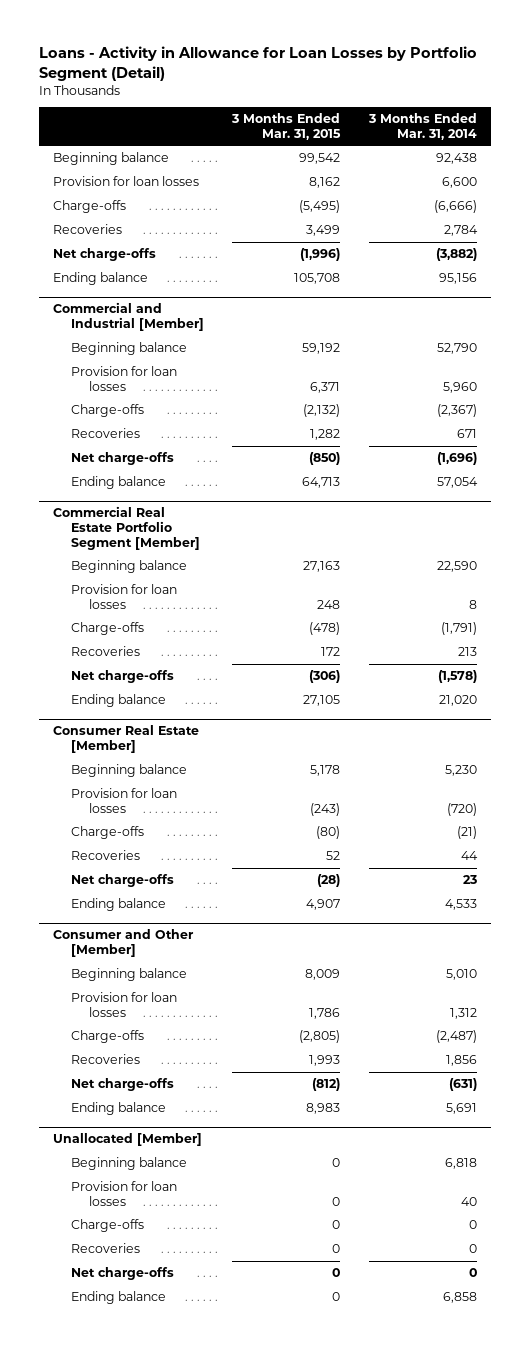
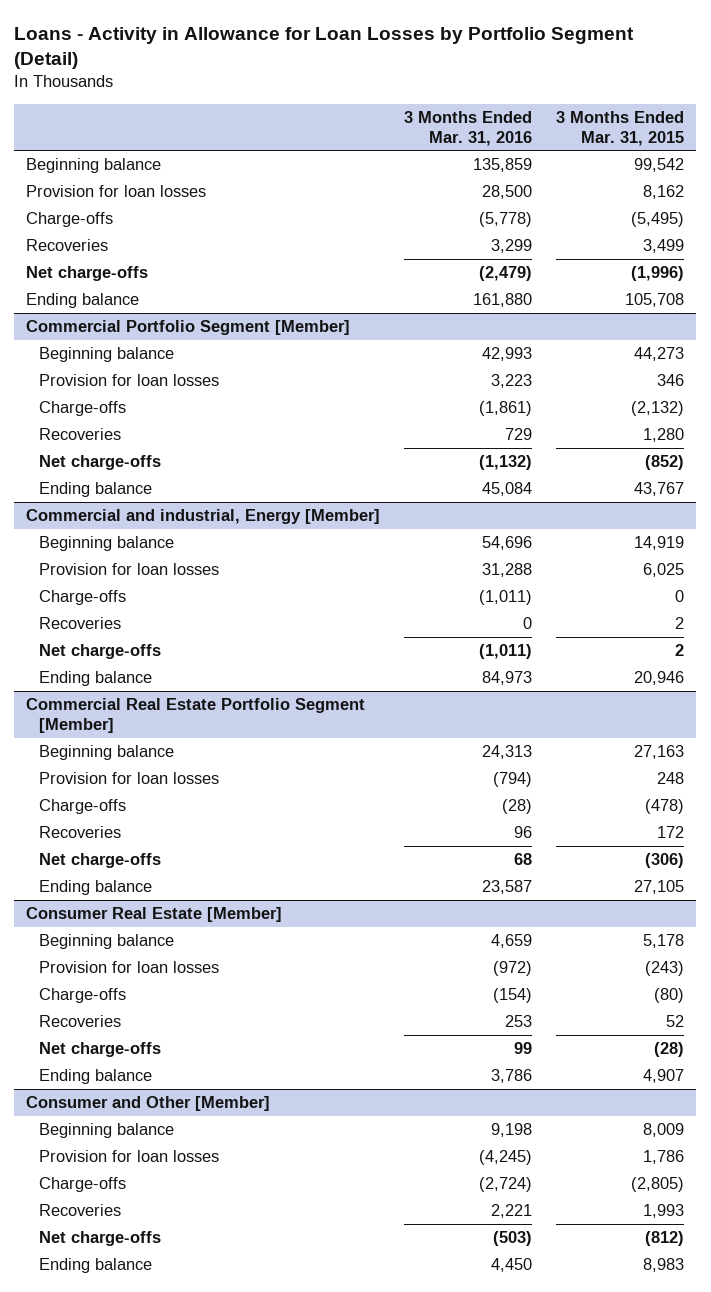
[368,113,478,140] 3 Months Ended Mar. 31, 2014 -> none
none -> [404,111,533,146] 3 Months Ended Mar. 31, 2016
[53,302,204,332] Commercial and Industrial [Member] -> [26,320,351,336] Commercial Portfolio Segment [Member]
[302,343,341,355] 59,192 -> [634,347,685,362] 44,273
[310,381,341,393] 6,371 -> [657,374,685,387] 346
[310,429,341,441] 1,282 -> [643,428,685,443] 1,280
[309,452,341,466] (850) -> [645,455,685,471] (852)
[302,477,341,489] 64,713 -> [634,482,685,497] 43,767
none -> [26,509,381,525] Commercial and industrial, Energy [Member]
none -> [39,536,175,552] Beginning balance
none -> [39,563,220,576] Provision for loan losses
none -> [39,590,127,606] Charge-offs
none -> [39,617,122,630] Recoveries
none -> [39,644,162,660] Net charge-offs
none -> [39,671,153,687] Ending balance
[53,1133,203,1147] Unallocated [Member] -> none
[70,1157,187,1171] Beginning balance -> none
[70,1181,177,1206] Provision for loan losses -> none
[70,1219,144,1233] Charge-offs -> none
[70,1243,140,1254] Recoveries -> none
[70,1267,174,1281] Net charge-offs -> none
[70,1291,166,1305] Ending balance -> none

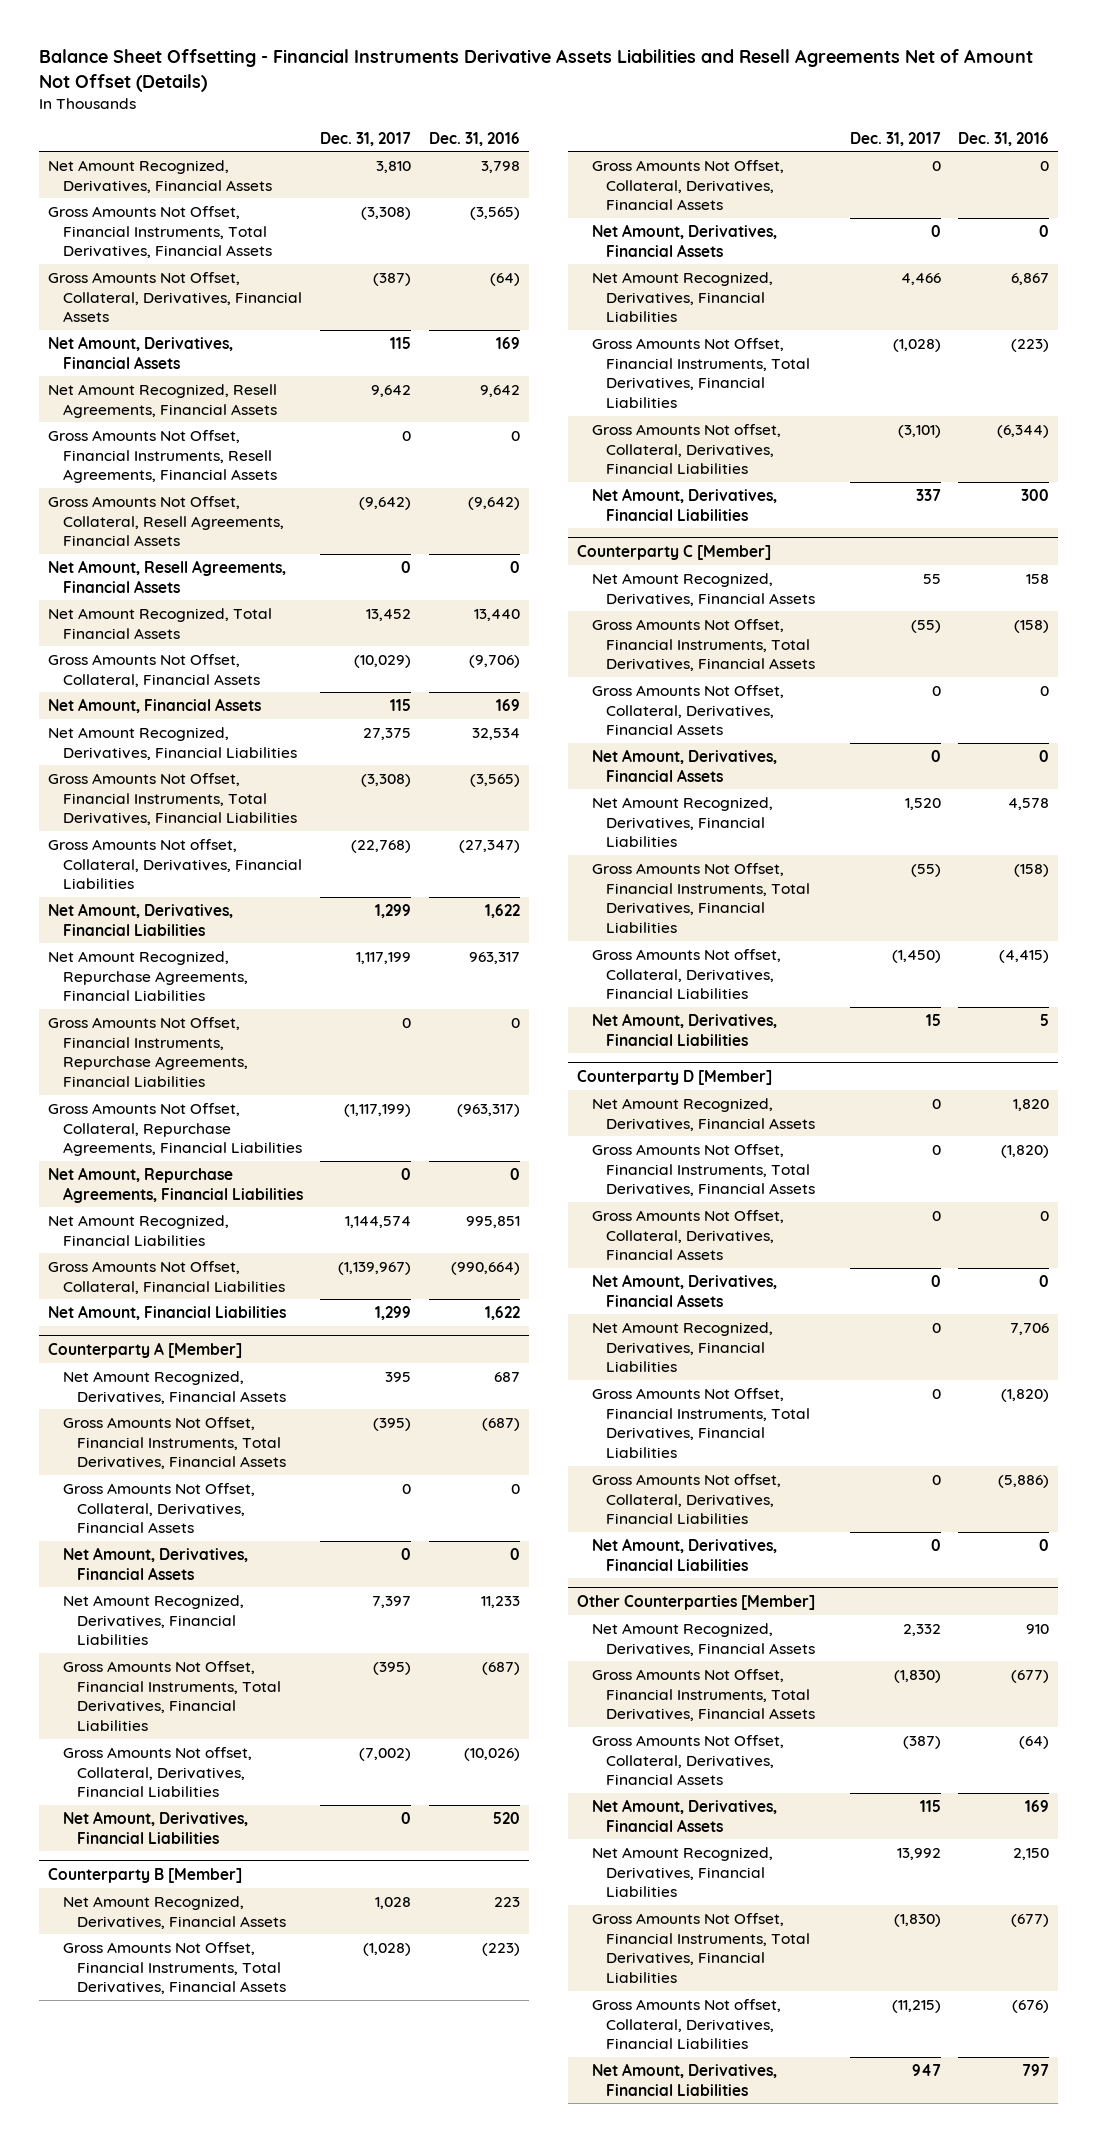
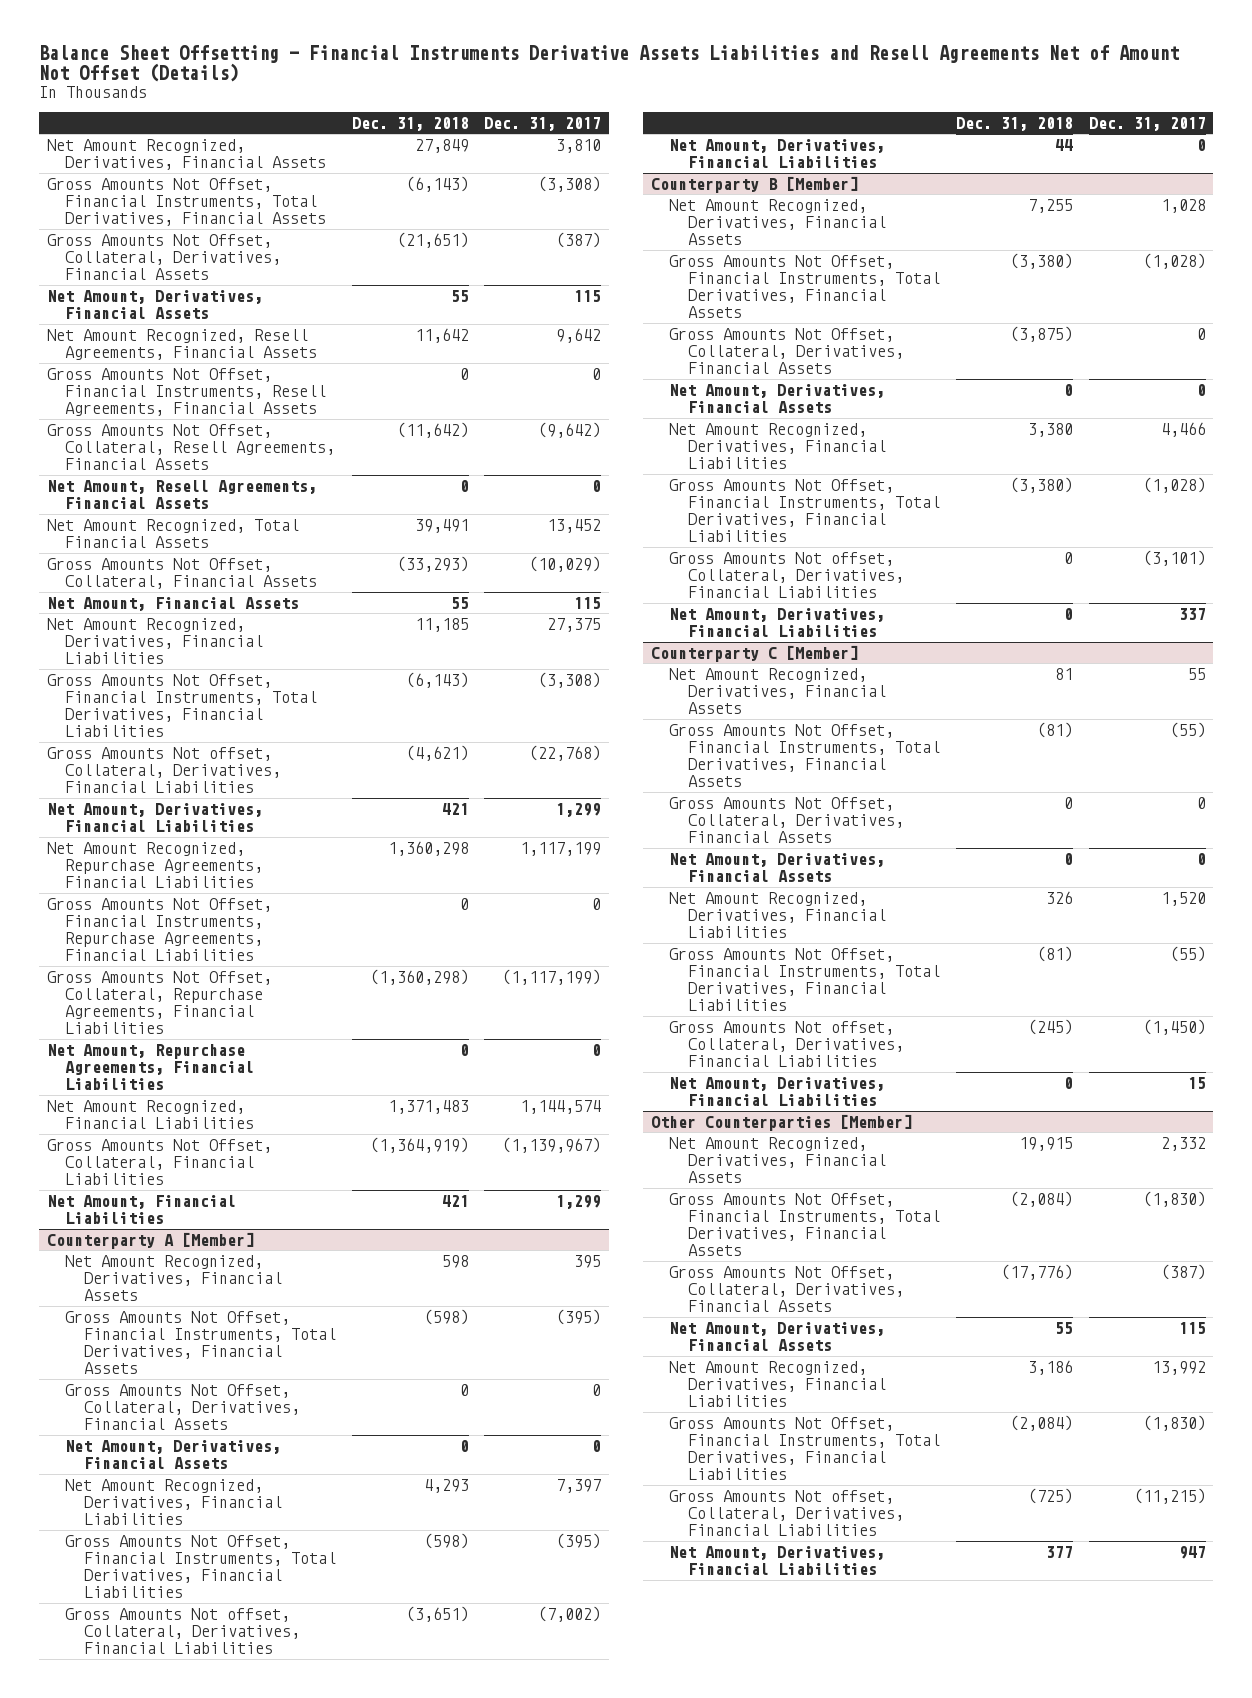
[429,131,521,146] Dec. 31, 2016 -> none
none -> [351,116,469,131] Dec. 31, 2018
[577,1069,773,1085] Counterparty D [Member] -> none
[591,1097,816,1131] Net Amount Recognized, Derivatives, Financial Assets -> none
[591,1143,816,1197] Gross Amounts Not Offset, Financial Instruments, Total Derivatives, Financial Assets -> none
[591,1209,784,1261] Gross Amounts Not Offset, Collateral, Derivatives, Financial Assets -> none
[591,1273,777,1307] Net Amount, Derivatives, Financial Assets -> none
[591,1321,773,1373] Net Amount Recognized, Derivatives, Financial Liabilities -> none
[591,1387,811,1459] Gross Amounts Not Offset, Financial Instruments, Total Derivatives, Financial Liabilities -> none
[591,1473,781,1525] Gross Amounts Not offset, Collateral, Derivatives, Financial Liabilities -> none
[591,1537,777,1571] Net Amount, Derivatives, Financial Liabilities -> none

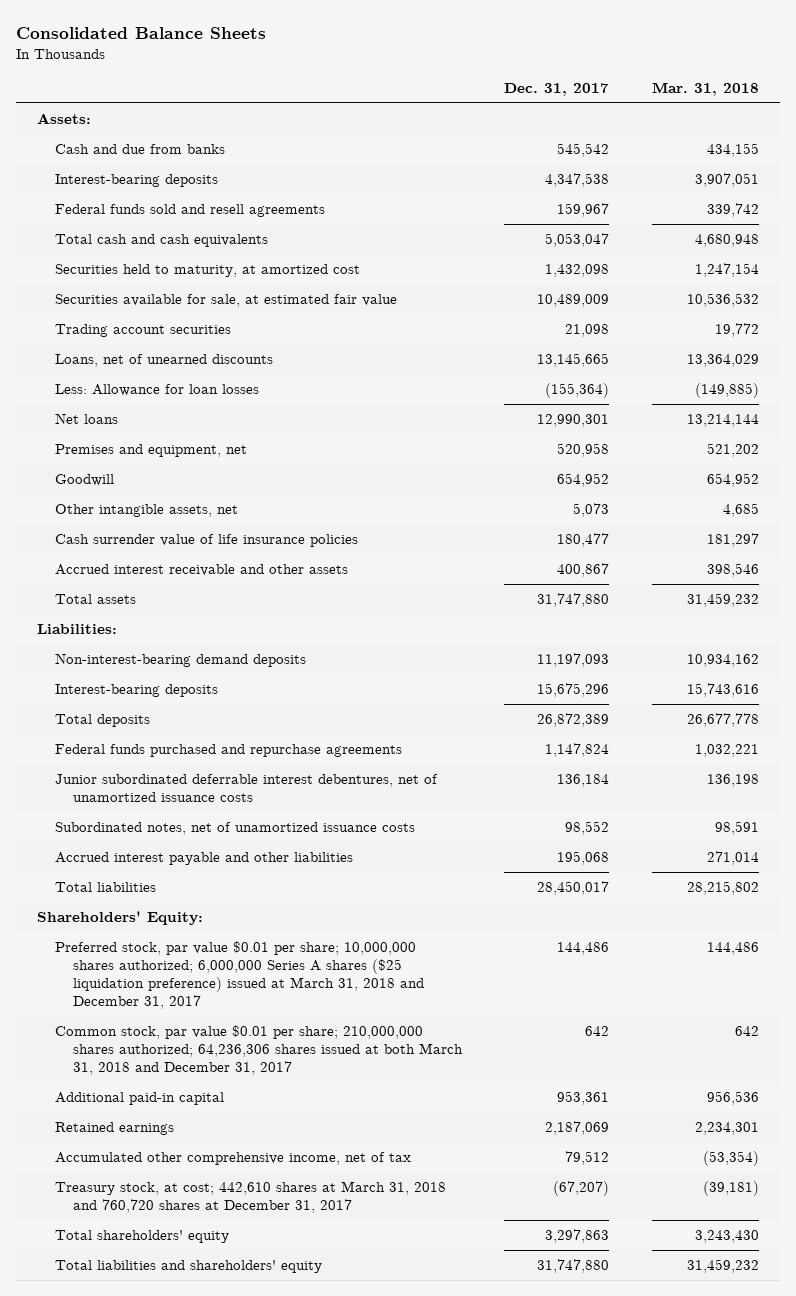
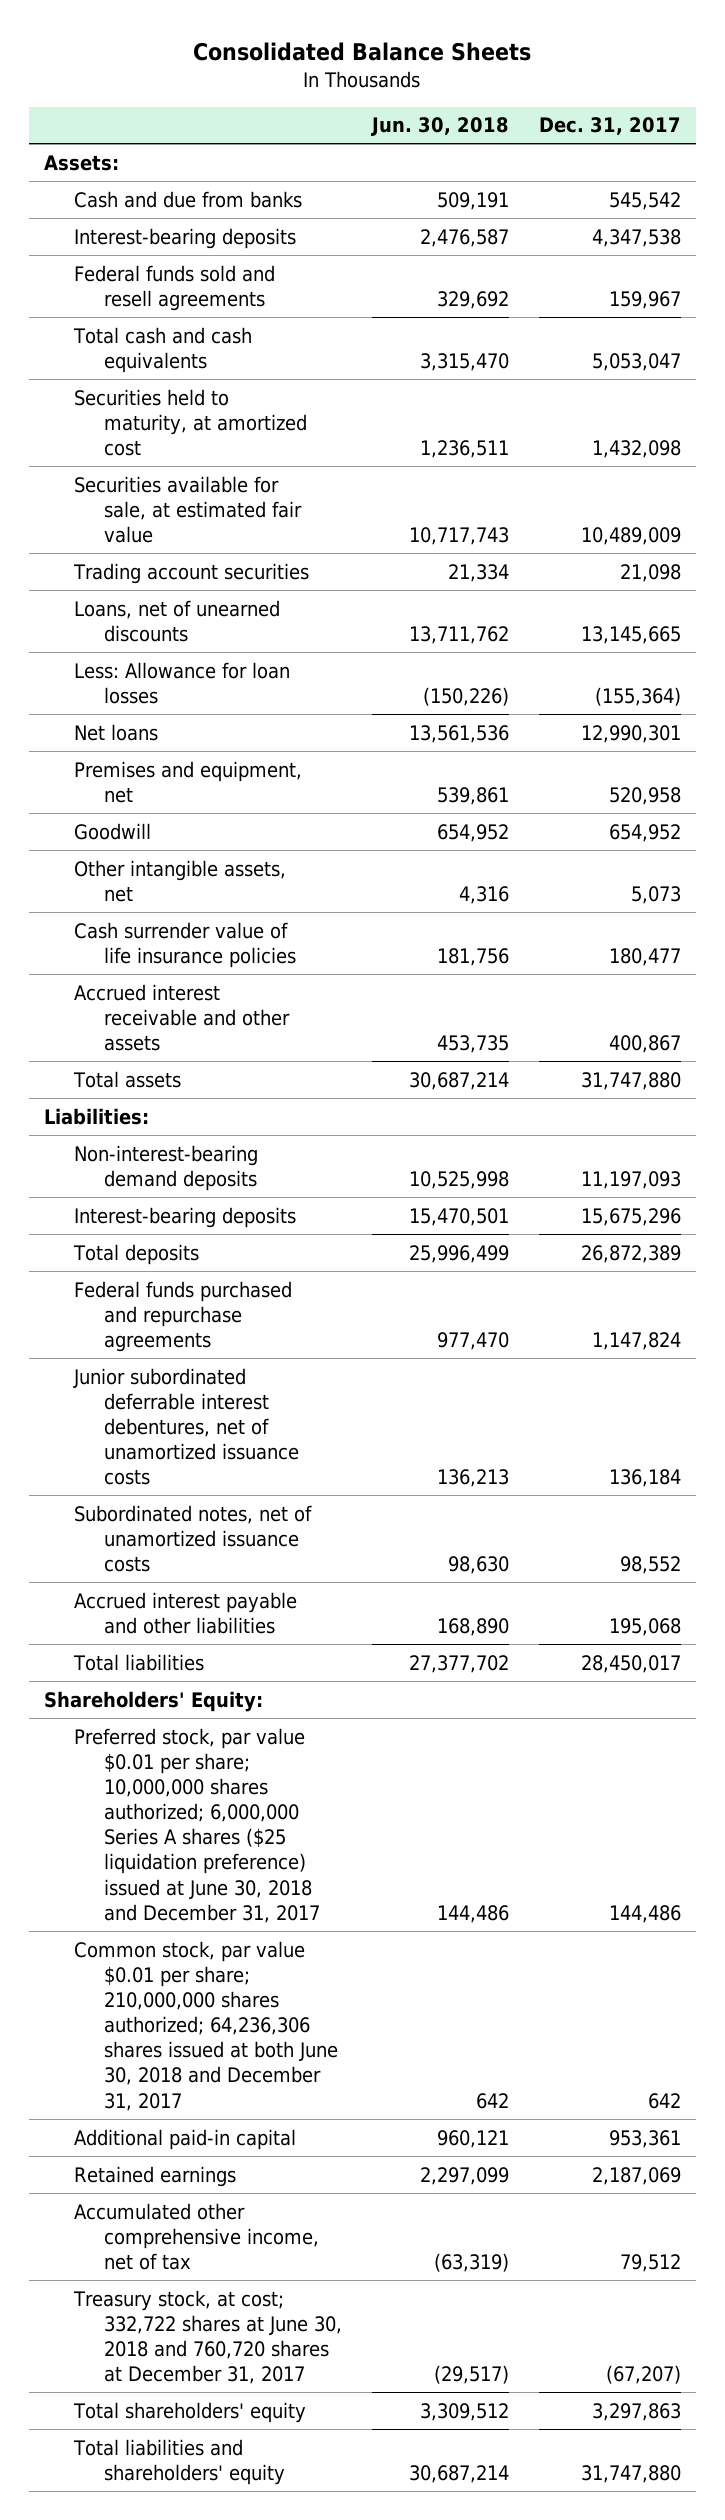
[651,82,759,97] Mar. 31, 2018 -> none
none -> [370,117,509,137] Jun. 30, 2018
[54,940,424,1009] Preferred stock, par value $0.01 per share; 10,000,000 shares authorized; 6,000,000 Series A shares ($25 liquidation preference) issued at March 31, 2018 and December 31, 2017 -> [73,1727,320,1923] Preferred stock, par value $0.01 per share; 10,000,000 shares authorized; 6,000,000 Series A shares ($25 liquidation preference) issued at June 30, 2018 and December 31, 2017
[54,1024,463,1075] Common stock, par value $0.01 per share; 210,000,000 shares authorized; 64,236,306 shares issued at both March 31, 2018 and December 31, 2017 -> [73,1940,338,2111] Common stock, par value $0.01 per share; 210,000,000 shares authorized; 64,236,306 shares issued at both June 30, 2018 and December 31, 2017
[54,1180,446,1213] Treasury stock, at cost; 442,610 shares at March 31, 2018 and 760,720 shares at December 31, 2017 -> [72,2289,342,2385] Treasury stock, at cost; 332,722 shares at June 30, 2018 and 760,720 shares at December 31, 2017

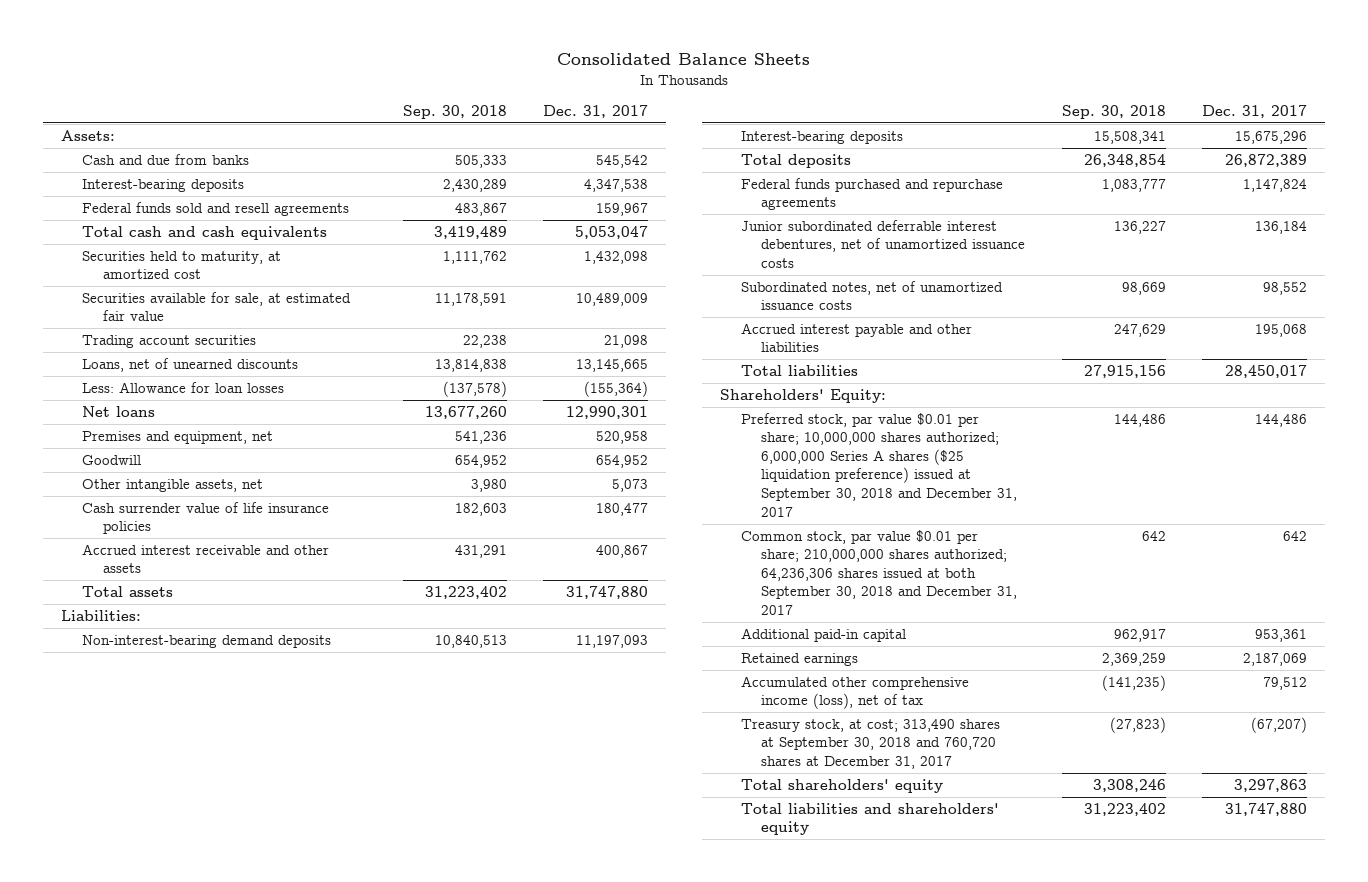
[370,117,509,137] Jun. 30, 2018 -> none
none -> [402,104,507,119] Sep. 30, 2018
[73,1727,320,1923] Preferred stock, par value $0.01 per share; 10,000,000 shares authorized; 6,000,000 Series A shares ($25 liquidation preference) issued at June 30, 2018 and December 31, 2017 -> [740,412,1018,517] Preferred stock, par value $0.01 per share; 10,000,000 shares authorized; 6,000,000 Series A shares ($25 liquidation preference) issued at September 30, 2018 and December 31, 2017
[73,1940,338,2111] Common stock, par value $0.01 per share; 210,000,000 shares authorized; 64,236,306 shares issued at both June 30, 2018 and December 31, 2017 -> [740,529,1018,616] Common stock, par value $0.01 per share; 210,000,000 shares authorized; 64,236,306 shares issued at both September 30, 2018 and December 31, 2017
[73,2202,319,2270] Accumulated other comprehensive income, net of tax -> [740,675,969,710] Accumulated other comprehensive income (loss), net of tax
[72,2289,342,2385] Treasury stock, at cost; 332,722 shares at June 30, 2018 and 760,720 shares at December 31, 2017 -> [740,718,1000,769] Treasury stock, at cost; 313,490 shares at September 30, 2018 and 760,720 shares at December 31, 2017

